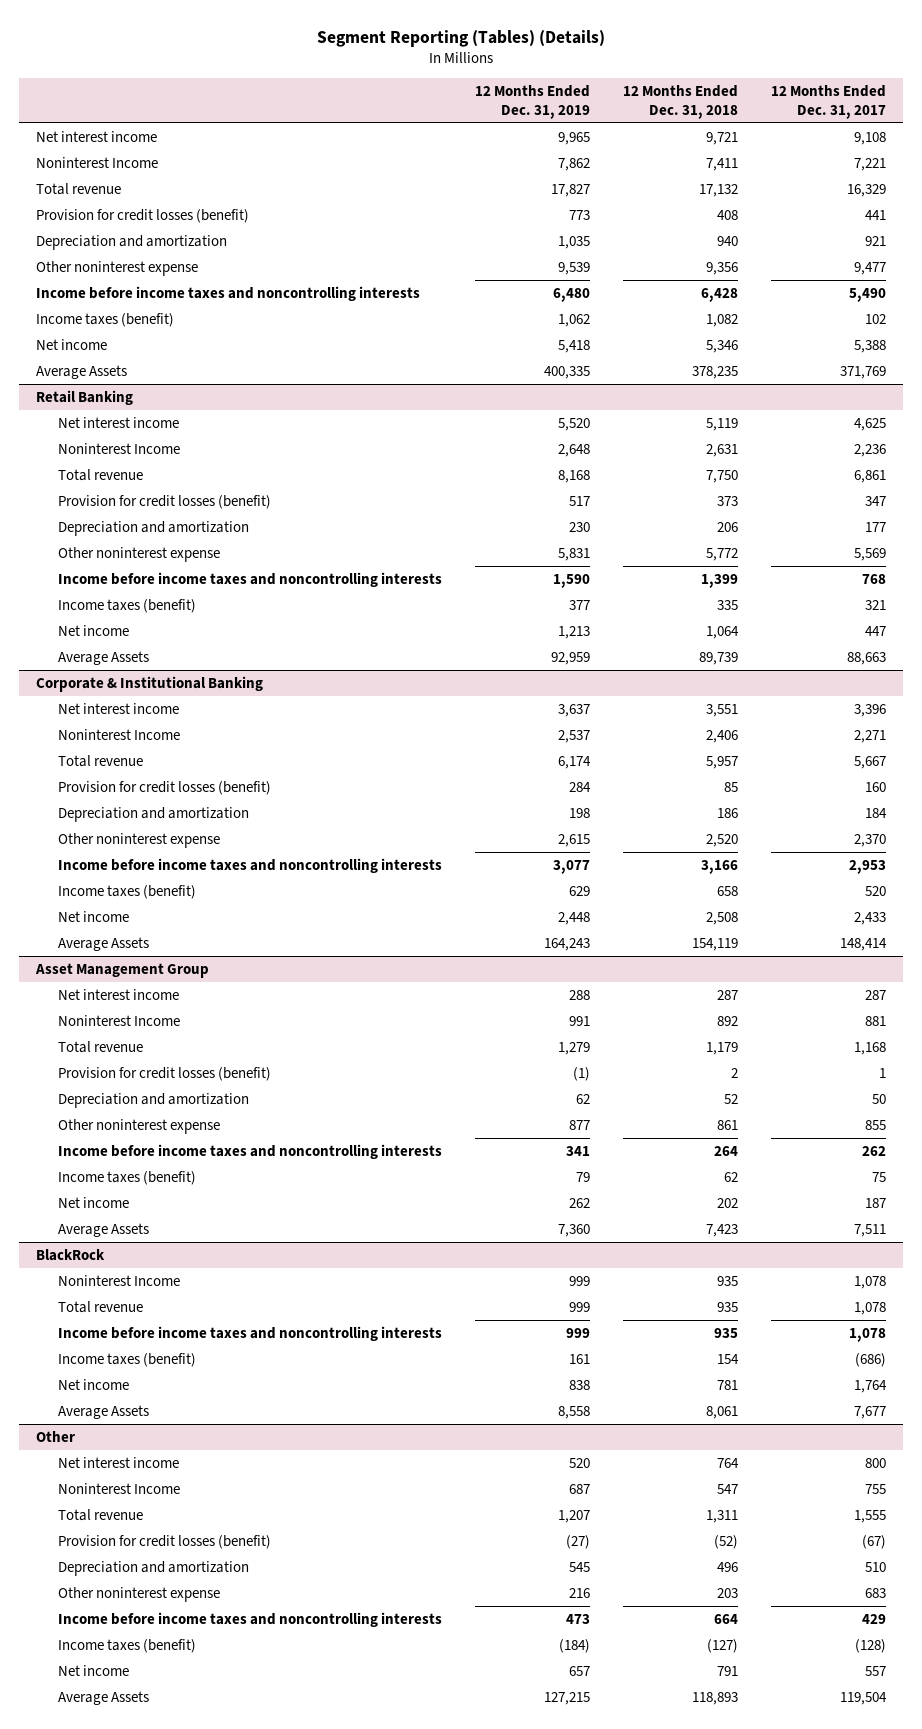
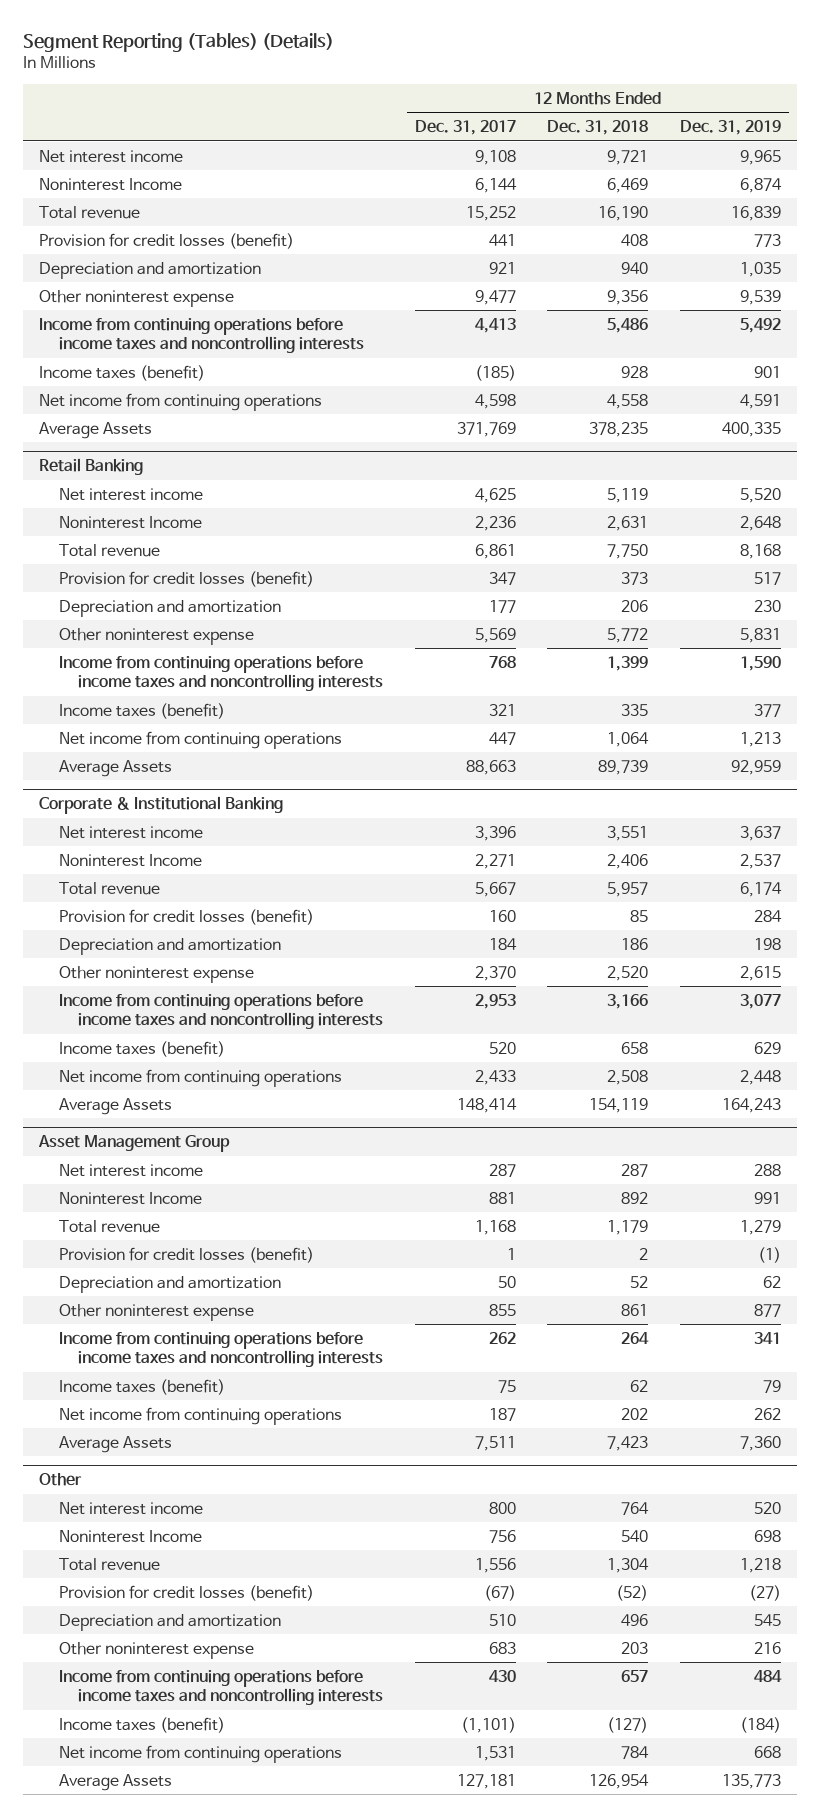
[558,157,591,171] 7,862 -> [739,177,782,193] 6,874
[706,157,739,171] 7,411 -> [607,177,649,193] 6,469
[854,157,887,171] 7,221 -> [474,177,517,193] 6,144
[551,183,591,197] 17,827 -> [730,205,781,221] 16,839
[699,183,739,197] 17,132 -> [598,205,649,221] 16,190
[847,183,887,197] 16,329 -> [465,205,516,221] 15,252
[35,338,107,350] Net income -> none
[35,285,420,301] Income before income taxes and noncontrolling interests -> [38,317,364,354] Income from continuing operations before income taxes and noncontrolling interests
[553,287,591,302] 6,480 -> [739,317,781,333] 5,492
[701,287,739,302] 6,428 -> [607,317,649,333] 5,486
[849,287,887,302] 5,490 -> [474,317,516,333] 4,413
[558,313,591,327] 1,062 -> [753,365,781,378] 901
[706,313,739,327] 1,082 -> [621,365,649,378] 928
[865,313,887,324] 102 -> [474,364,516,381] (185)
none -> [38,392,322,411] Net income from continuing operations
[57,571,442,587] Income before income taxes and noncontrolling interests -> [58,655,384,692] Income from continuing operations before income taxes and noncontrolling interests
[57,624,129,636] Net income -> [58,730,342,749] Net income from continuing operations
[57,857,442,873] Income before income taxes and noncontrolling interests -> [58,993,384,1030] Income from continuing operations before income taxes and noncontrolling interests
[57,910,129,922] Net income -> [58,1068,342,1087] Net income from continuing operations
[57,1143,442,1159] Income before income taxes and noncontrolling interests -> [58,1331,384,1368] Income from continuing operations before income taxes and noncontrolling interests
[57,1196,129,1208] Net income -> [58,1406,342,1425] Net income from continuing operations
[35,1248,105,1261] BlackRock -> none
[57,1274,180,1286] Noninterest Income -> none
[57,1300,143,1313] Total revenue -> none
[57,1325,442,1341] Income before income taxes and noncontrolling interests -> none
[57,1352,196,1367] Income taxes (benefit) -> none
[57,1378,129,1390] Net income -> none
[57,1404,149,1419] Average Assets -> none
[569,1483,591,1494] 687 -> [753,1529,781,1542] 698
[717,1483,739,1494] 547 -> [621,1529,649,1542] 540
[865,1483,887,1494] 755 -> [488,1529,516,1543] 756
[558,1509,591,1523] 1,207 -> [739,1557,781,1573] 1,218
[706,1509,739,1523] 1,311 -> [607,1557,650,1573] 1,304
[854,1509,887,1523] 1,555 -> [474,1557,516,1573] 1,556
[57,1664,129,1676] Net income -> none
[57,1611,442,1627] Income before income taxes and noncontrolling interests -> [58,1669,384,1706] Income from continuing operations before income taxes and noncontrolling interests
[566,1613,591,1624] 473 -> [753,1669,782,1682] 484
[714,1613,739,1624] 664 -> [621,1669,649,1682] 657
[862,1613,887,1624] 429 -> [488,1669,516,1682] 430
[855,1638,887,1653] (128) -> [460,1716,516,1733] (1,101)
none -> [58,1744,342,1763] Net income from continuing operations
[544,1691,591,1705] 127,215 -> [721,1773,781,1789] 135,773
[692,1691,739,1705] 118,893 -> [589,1773,650,1789] 126,954
[840,1691,888,1705] 119,504 -> [456,1773,516,1789] 127,181

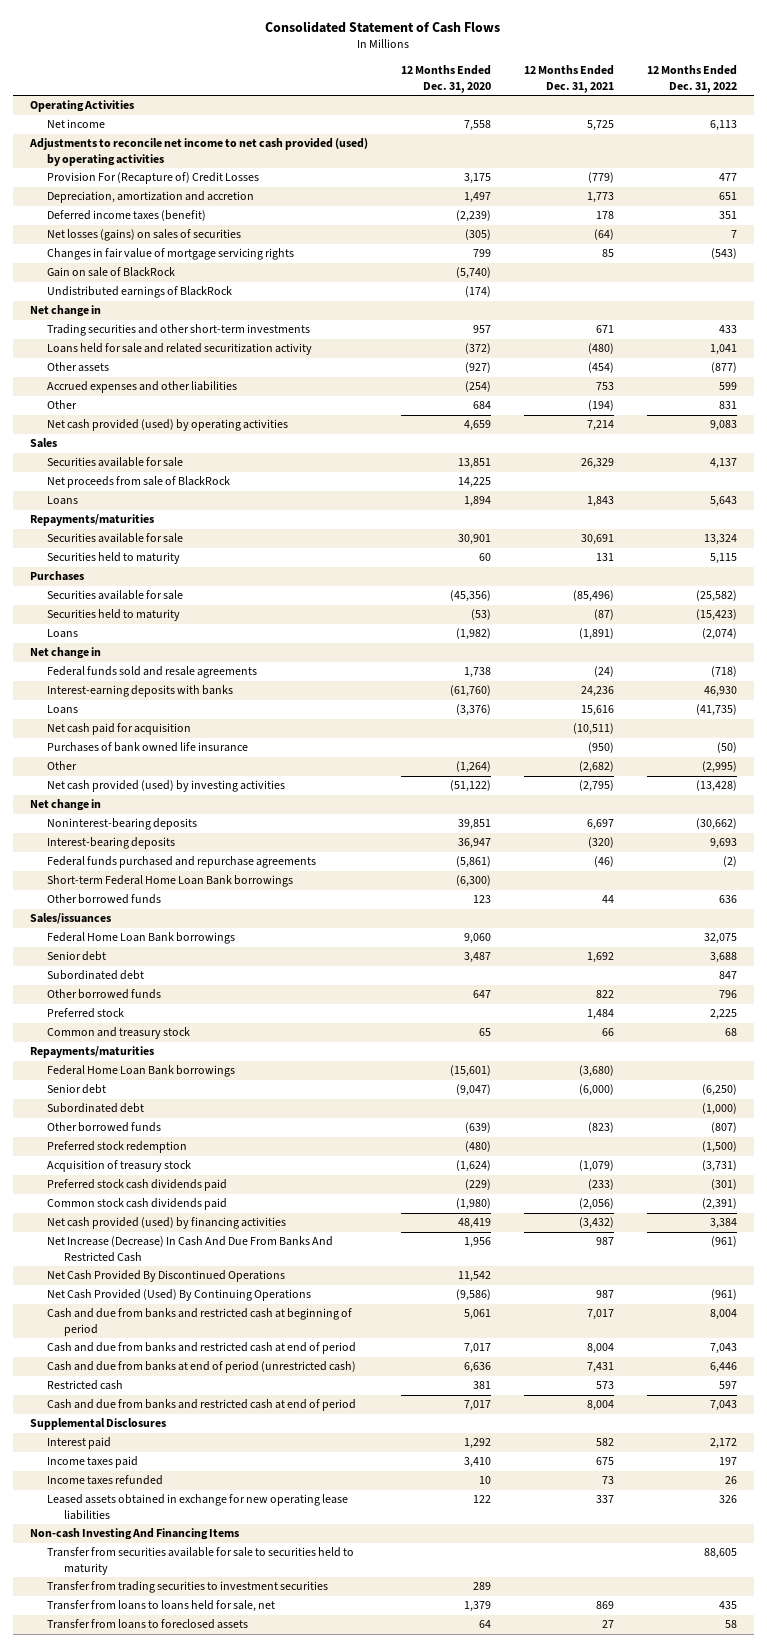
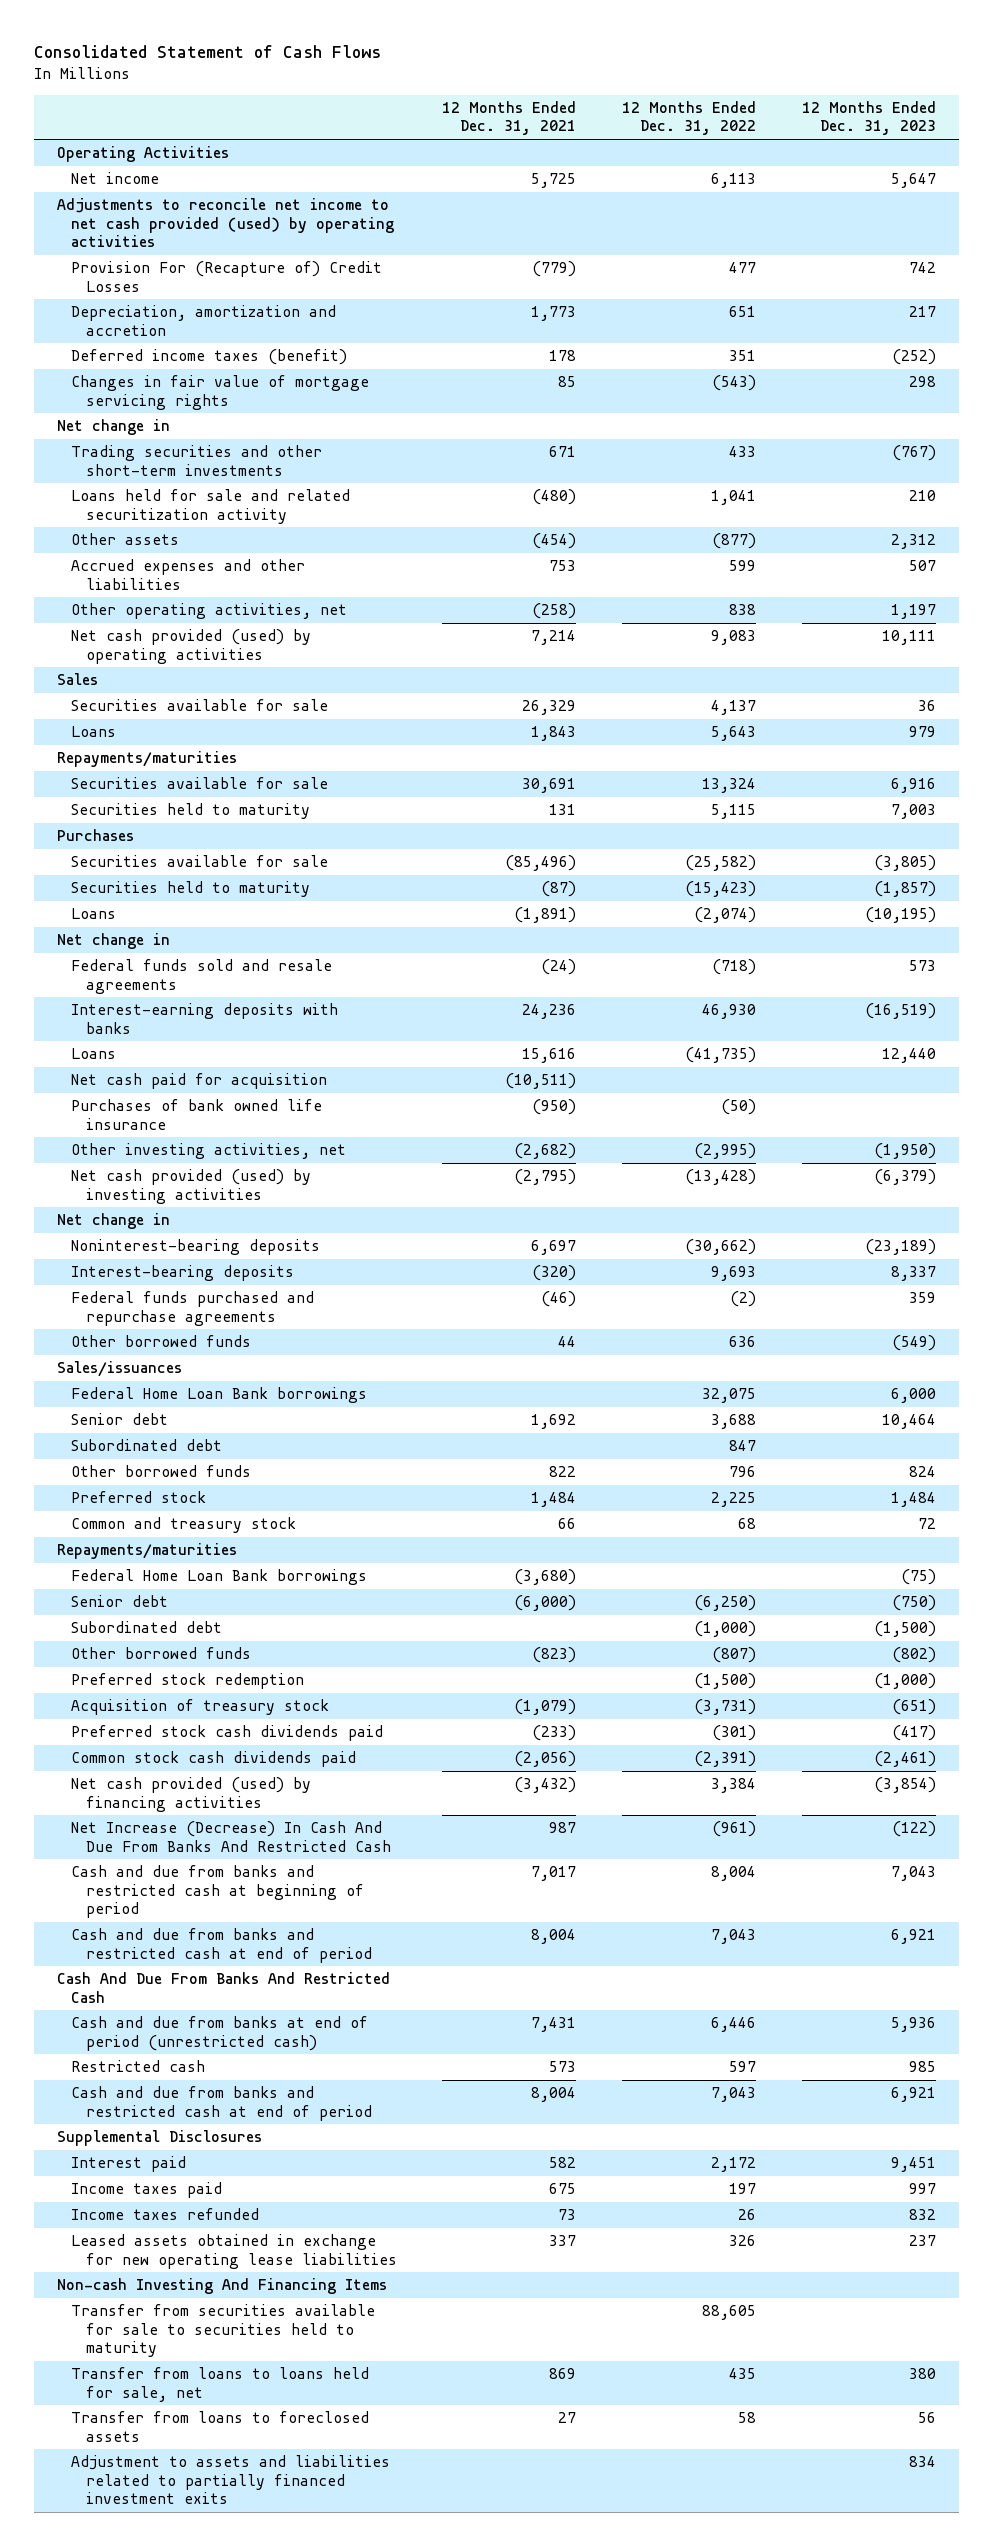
[400,65,491,93] 12 Months Ended Dec. 31, 2020 -> none
none -> [802,101,937,136] 12 Months Ended Dec. 31, 2023
[46,229,241,242] Net losses (gains) on sales of securities -> none
[46,267,175,278] Gain on sale of BlackRock -> none
[46,286,232,299] Undistributed earnings of BlackRock -> none
[46,400,77,410] Other -> [71,603,348,620] Other operating activities, net
[587,400,614,412] (194) -> [532,603,577,620] (258)
[719,401,738,410] 831 -> [729,604,757,616] 838
[46,476,230,489] Net proceeds from sale of BlackRock -> none
[46,761,77,771] Other -> [71,1143,347,1160] Other investing activities, net
[46,875,293,888] Short-term Federal Home Loan Bank borrowings -> none
[46,1270,285,1283] Net Cash Provided By Discontinued Operations -> none
[46,1289,311,1302] Net Cash Provided (Used) By Continuing Operations -> none
none -> [57,1972,391,2003] Cash And Due From Banks And Restricted Cash
[46,1581,328,1594] Transfer from trading securities to investment securities -> none
none -> [71,2455,391,2505] Adjustment to assets and liabilities related to partially financed investment exits

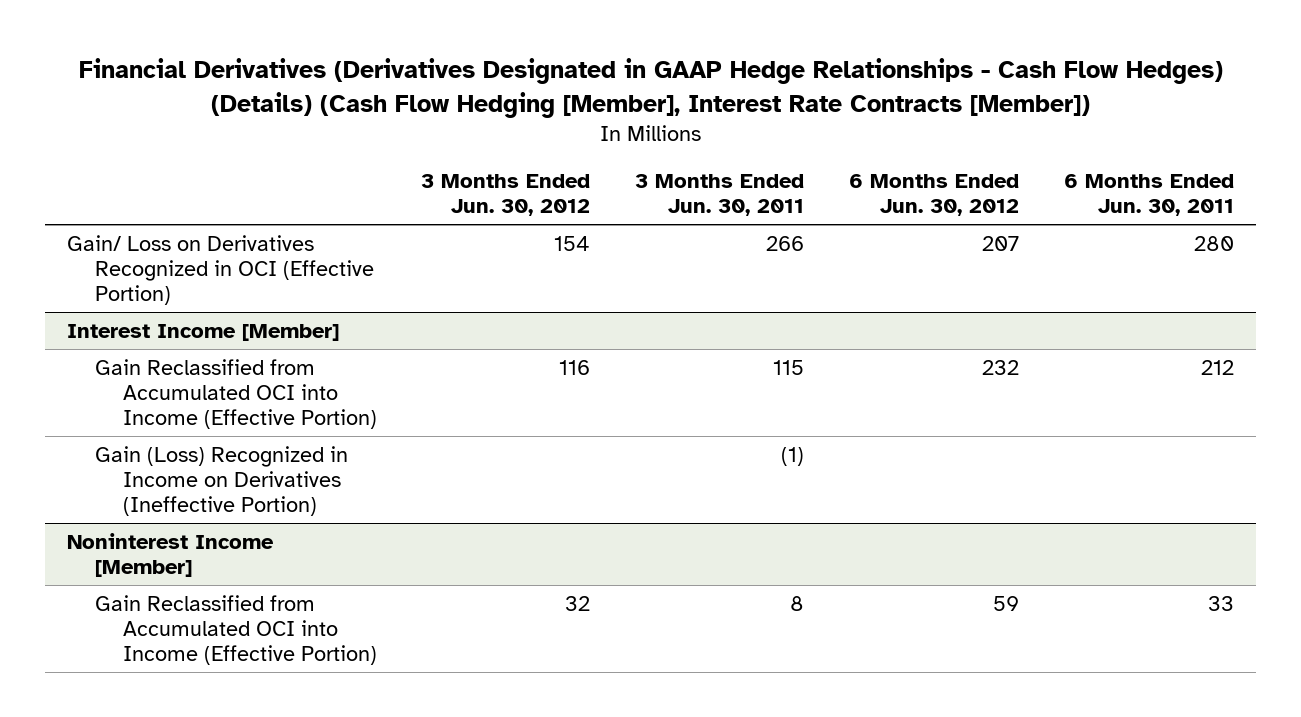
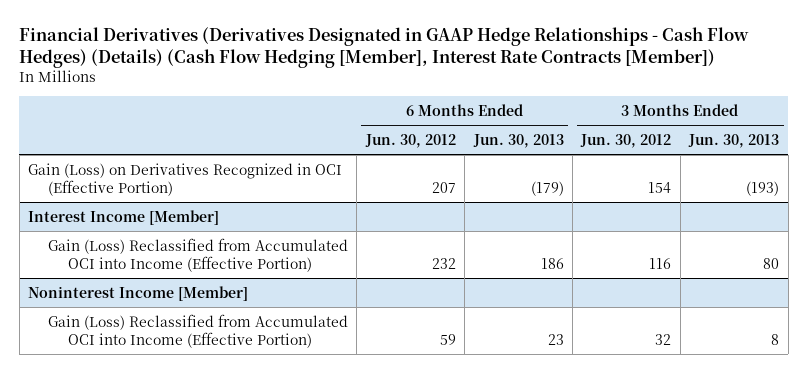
[635,174,805,217] 3 Months Ended Jun. 30, 2011 -> none
[1063,174,1234,217] 6 Months Ended Jun. 30, 2011 -> none
none -> [472,133,564,148] Jun. 30, 2013
none -> [688,133,780,148] Jun. 30, 2013
[67,234,374,306] Gain/ Loss on Derivatives Recognized in OCI (Effective Portion) -> [27,162,342,196] Gain (Loss) on Derivatives Recognized in OCI (Effective Portion)
[94,445,348,517] Gain (Loss) Recognized in Income on Derivatives (Ineffective Portion) -> none
[94,358,377,430] Gain Reclassified from Accumulated OCI into Income (Effective Portion) -> [47,237,348,272] Gain (Loss) Reclassified from Accumulated OCI into Income (Effective Portion)
[94,594,377,666] Gain Reclassified from Accumulated OCI into Income (Effective Portion) -> [47,313,348,348] Gain (Loss) Reclassified from Accumulated OCI into Income (Effective Portion)

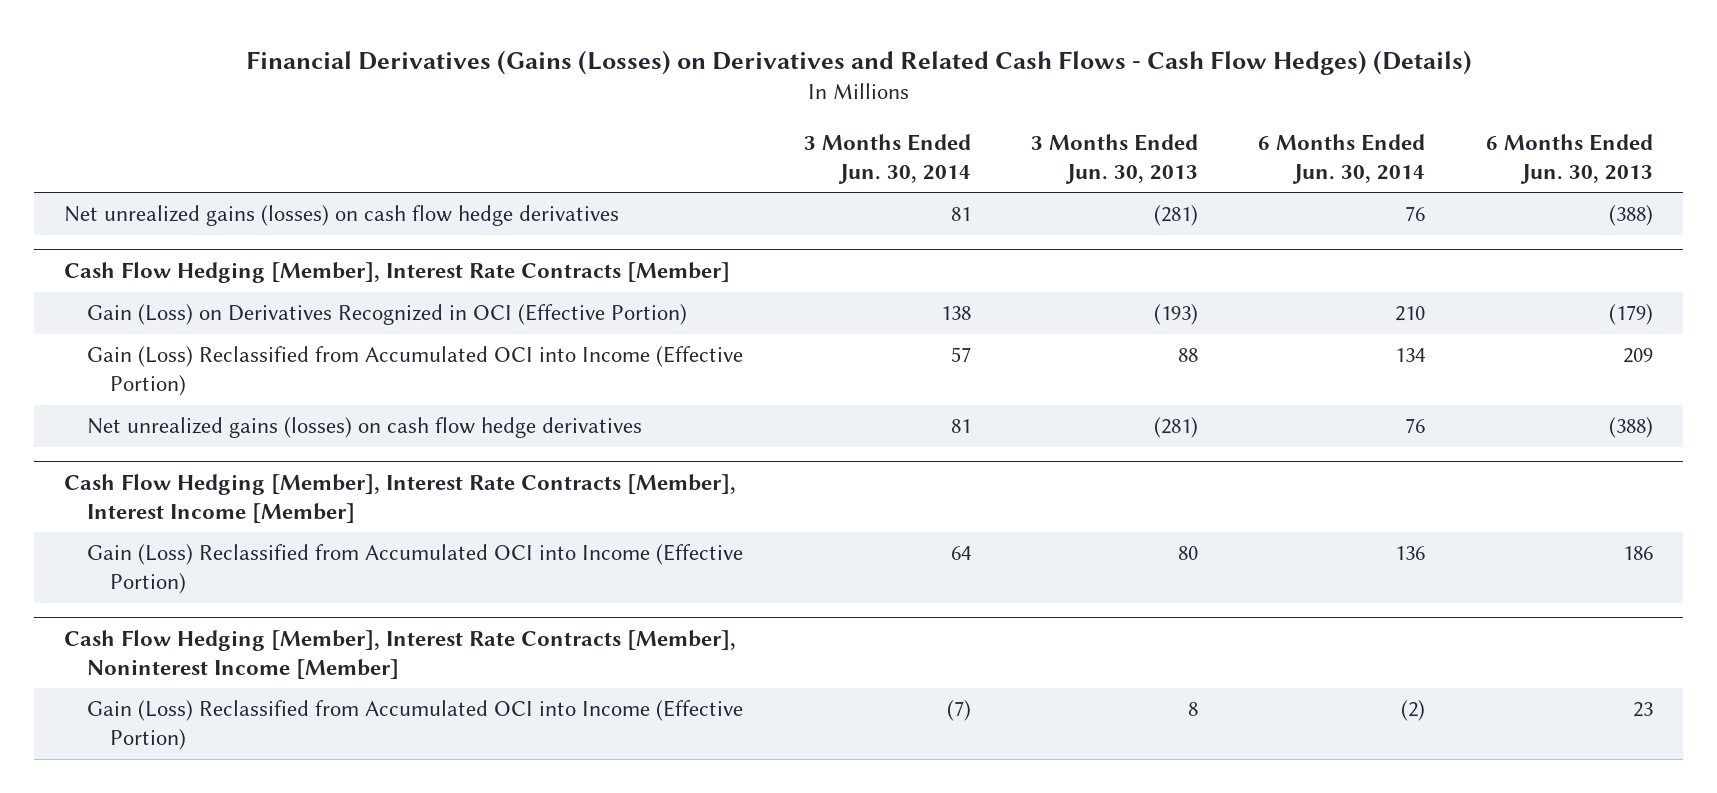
[19,27,750,69] Financial Derivatives (Derivatives Designated in GAAP Hedge Relationships - Cash Flow Hedges) (Details) (Cash Flow Hedging [Member], Interest Rate Contracts [Member]) -> [245,49,1472,75] Financial Derivatives (Gains (Losses) on Derivatives and Related Cash Flows - Cash Flow Hedges) (Details)
[364,133,456,148] Jun. 30, 2012 -> none
[580,133,672,148] Jun. 30, 2012 -> none
none -> [803,133,971,184] 3 Months Ended Jun. 30, 2014
none -> [1258,133,1426,184] 6 Months Ended Jun. 30, 2014
none -> [64,205,620,227] Net unrealized gains (losses) on cash flow hedge derivatives
none -> [64,261,731,283] Cash Flow Hedging [Member], Interest Rate Contracts [Member]
[27,209,219,225] Interest Income [Member] -> none
none -> [87,346,744,397] Gain (Loss) Reclassified from Accumulated OCI into Income (Effective Portion)
none -> [87,417,643,439] Net unrealized gains (losses) on cash flow hedge derivatives
none -> [64,473,737,523] Cash Flow Hedging [Member], Interest Rate Contracts [Member], Interest Income [Member]
[27,285,248,301] Noninterest Income [Member] -> none
none -> [64,629,737,679] Cash Flow Hedging [Member], Interest Rate Contracts [Member], Noninterest Income [Member]

